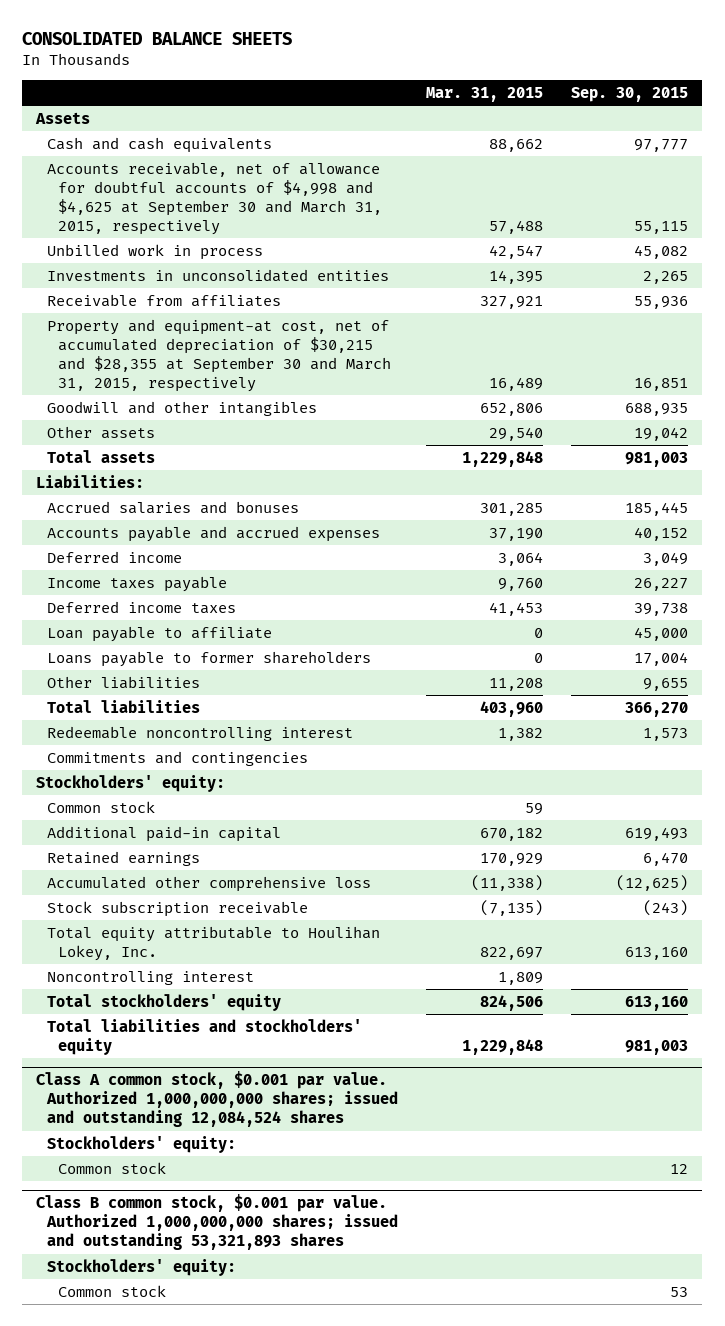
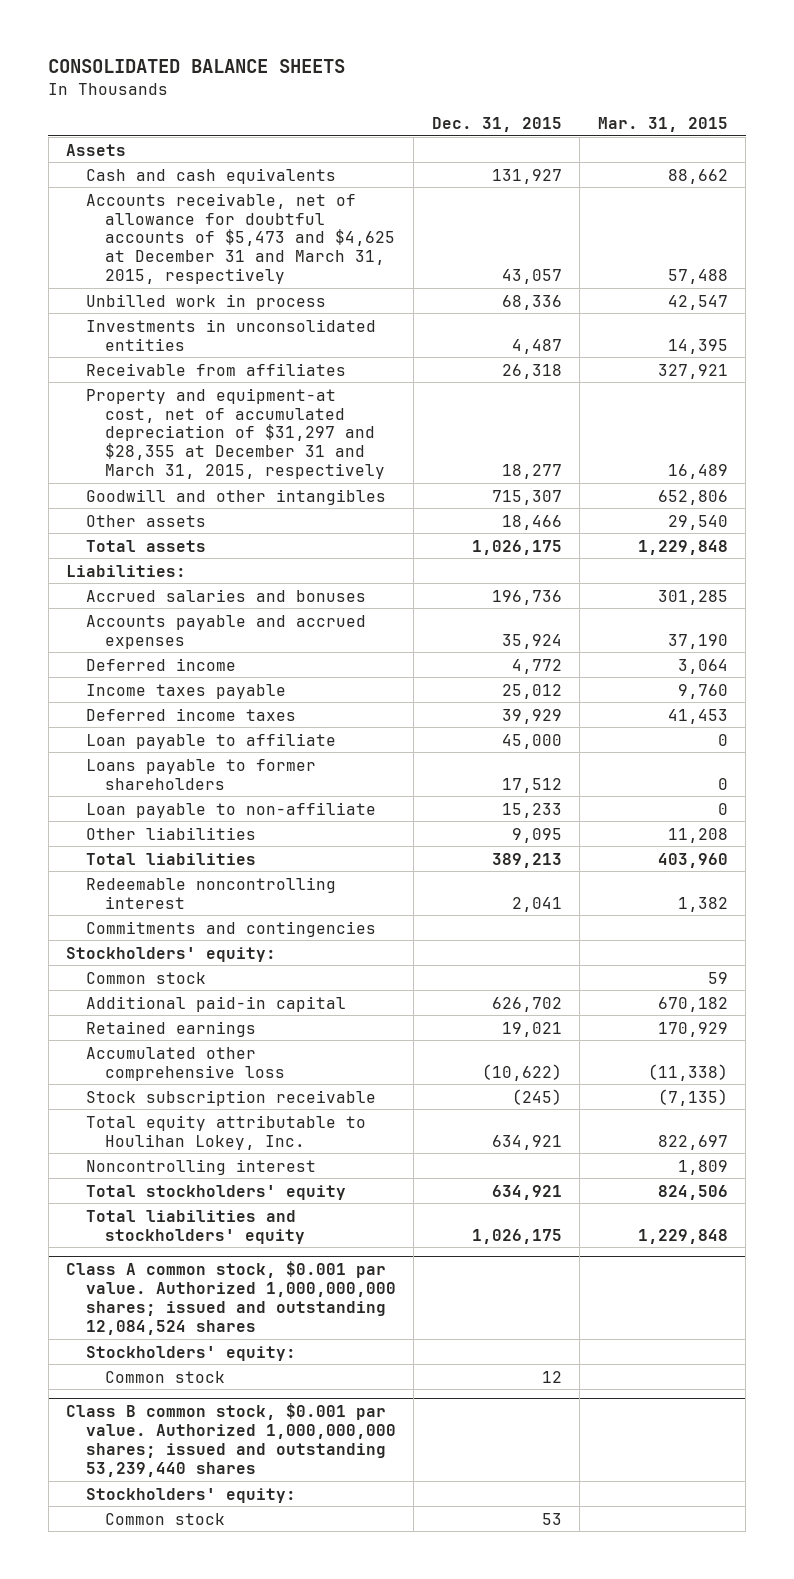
[571,86,689,102] Sep. 30, 2015 -> none
none -> [431,117,562,133] Dec. 31, 2015
[47,161,383,235] Accounts receivable, net of allowance for doubtful accounts of $4,998 and $4,625 at September 30 and March 31, 2015, respectively -> [85,192,396,285] Accounts receivable, net of allowance for doubtful accounts of $5,473 and $4,625 at December 31 and March 31, 2015, respectively
[47,318,392,392] Property and equipment-at cost, net of accumulated depreciation of $30,215 and $28,355 at September 30 and March 31, 2015, respectively -> [85,387,386,480] Property and equipment-at cost, net of accumulated depreciation of $31,297 and $28,355 at December 31 and March 31, 2015, respectively
none -> [85,801,376,818] Loan payable to non-affiliate
[36,1194,399,1251] Class B common stock, $0.001 par value. Authorized 1,000,000,000 shares; issued and outstanding 53,321,893 shares -> [66,1403,396,1477] Class B common stock, $0.001 par value. Authorized 1,000,000,000 shares; issued and outstanding 53,239,440 shares

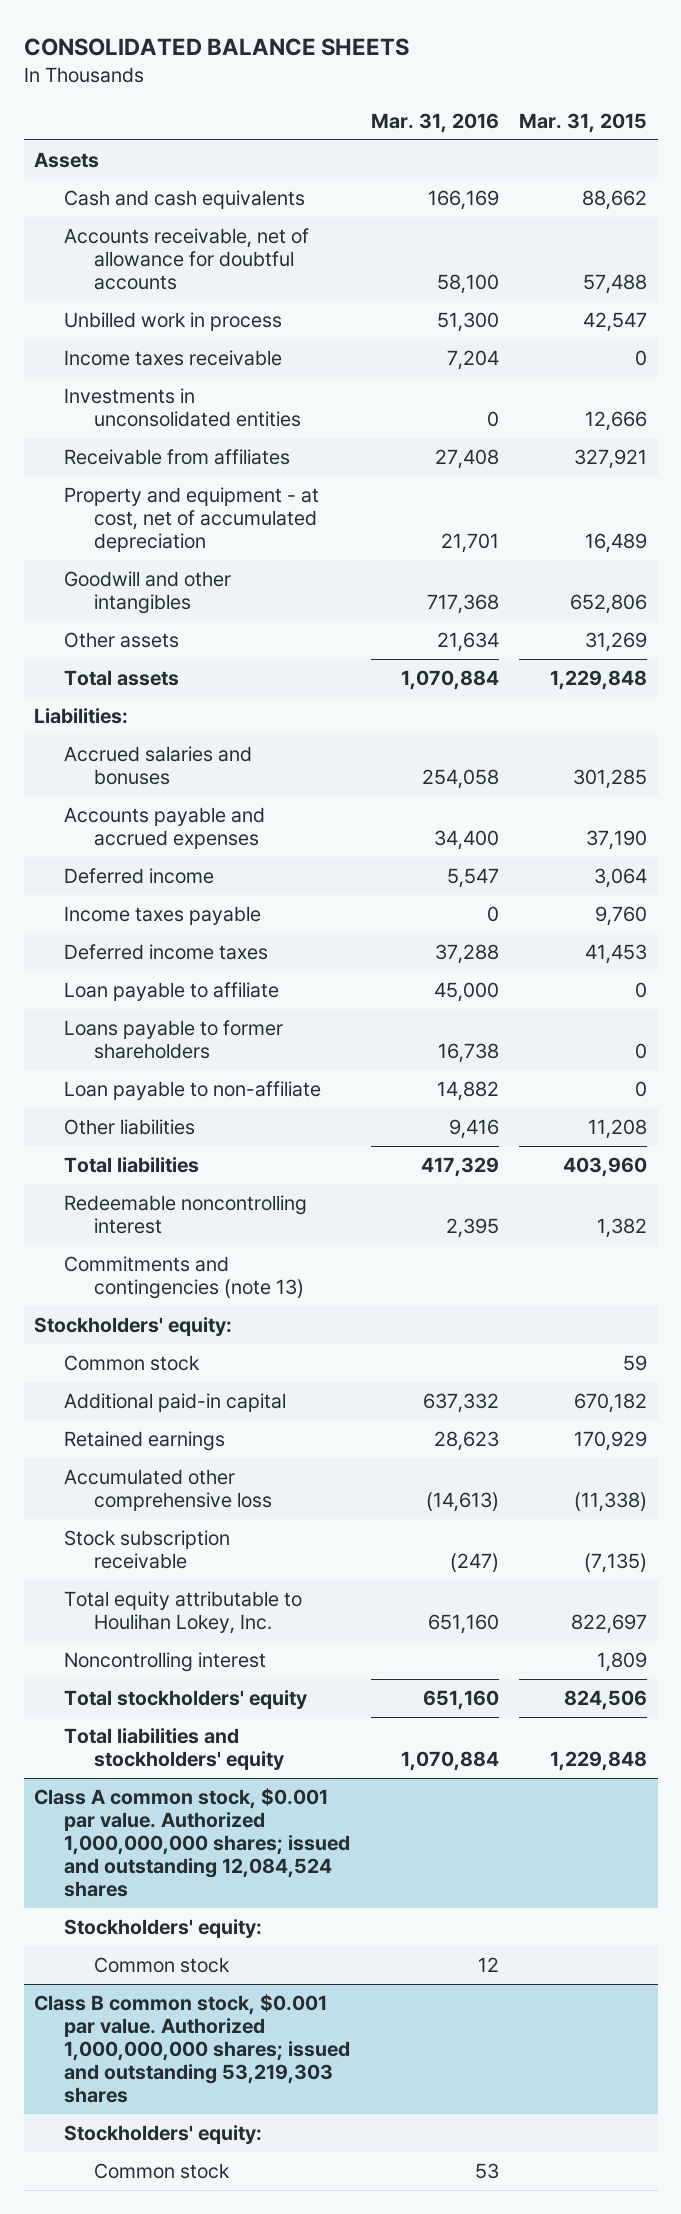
[431,117,562,133] Dec. 31, 2015 -> none
none -> [370,112,499,133] Mar. 31, 2016
[85,192,396,285] Accounts receivable, net of allowance for doubtful accounts of $5,473 and $4,625 at December 31 and March 31, 2015, respectively -> [64,228,310,291] Accounts receivable, net of allowance for doubtful accounts
none -> [64,350,283,367] Income taxes receivable
[667,338,728,354] 14,395 -> [585,411,648,432] 12,666
[85,387,386,480] Property and equipment-at cost, net of accumulated depreciation of $31,297 and $28,355 at December 31 and March 31, 2015, respectively -> [64,487,320,553] Property and equipment - at cost, net of accumulated depreciation
[667,514,728,530] 29,540 -> [585,632,648,653] 31,269
[85,920,376,937] Commitments and contingencies -> [64,1256,305,1300] Commitments and contingencies (note 13)
[66,1403,396,1477] Class B common stock, $0.001 par value. Authorized 1,000,000,000 shares; issued and outstanding 53,239,440 shares -> [34,1994,351,2104] Class B common stock, $0.001 par value. Authorized 1,000,000,000 shares; issued and outstanding 53,219,303 shares

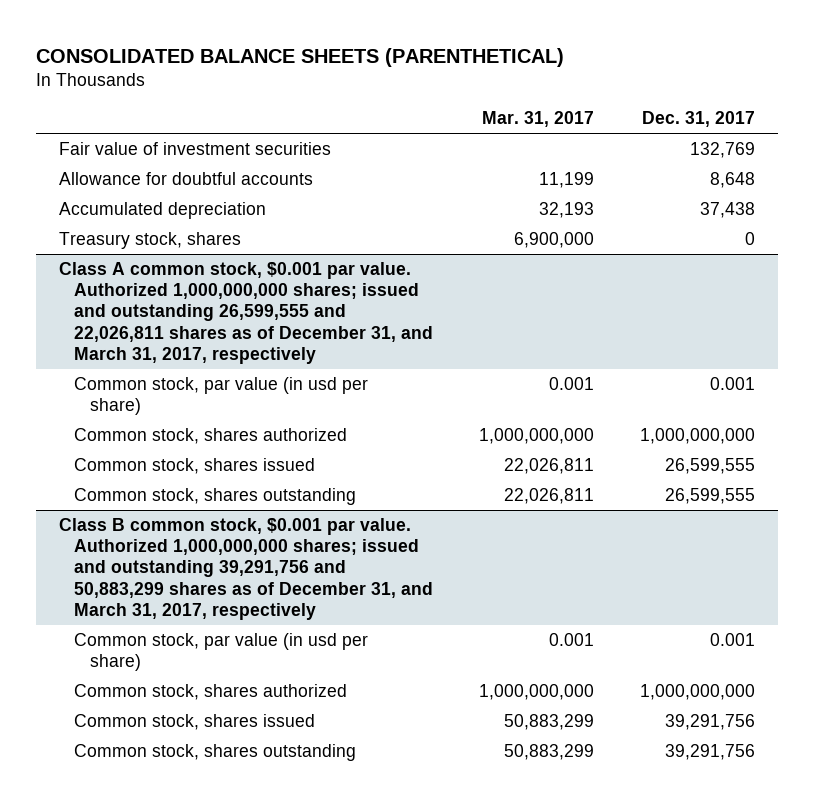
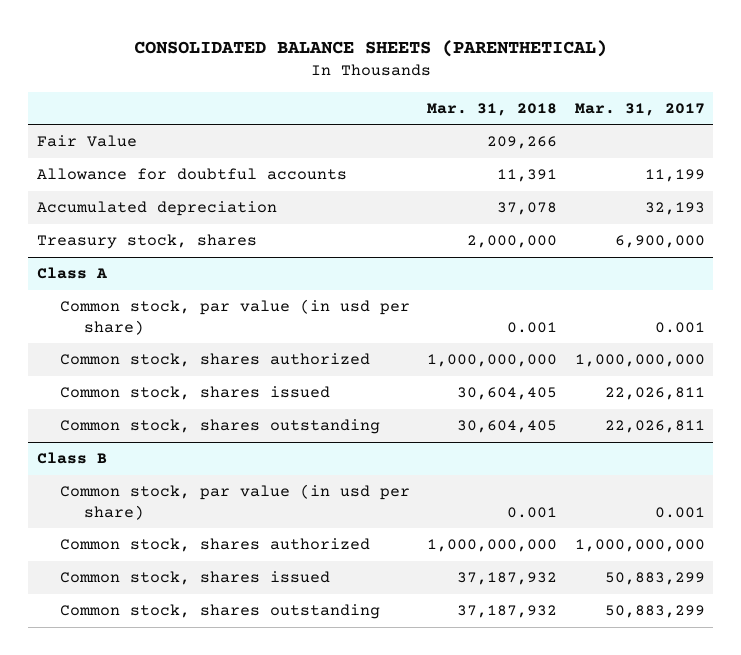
[642,111,756,128] Dec. 31, 2017 -> none
none -> [427,102,558,116] Mar. 31, 2018
[59,141,332,155] Fair value of investment securities -> [36,135,137,148] Fair Value
[59,261,434,364] Class A common stock, $0.001 par value. Authorized 1,000,000,000 shares; issued and outstanding 26,599,555 and 22,026,811 shares as of December 31, and March 31, 2017, respectively -> [36,267,107,280] Class A
[59,517,434,620] Class B common stock, $0.001 par value. Authorized 1,000,000,000 shares; issued and outstanding 39,291,756 and 50,883,299 shares as of December 31, and March 31, 2017, respectively -> [36,452,107,465] Class B

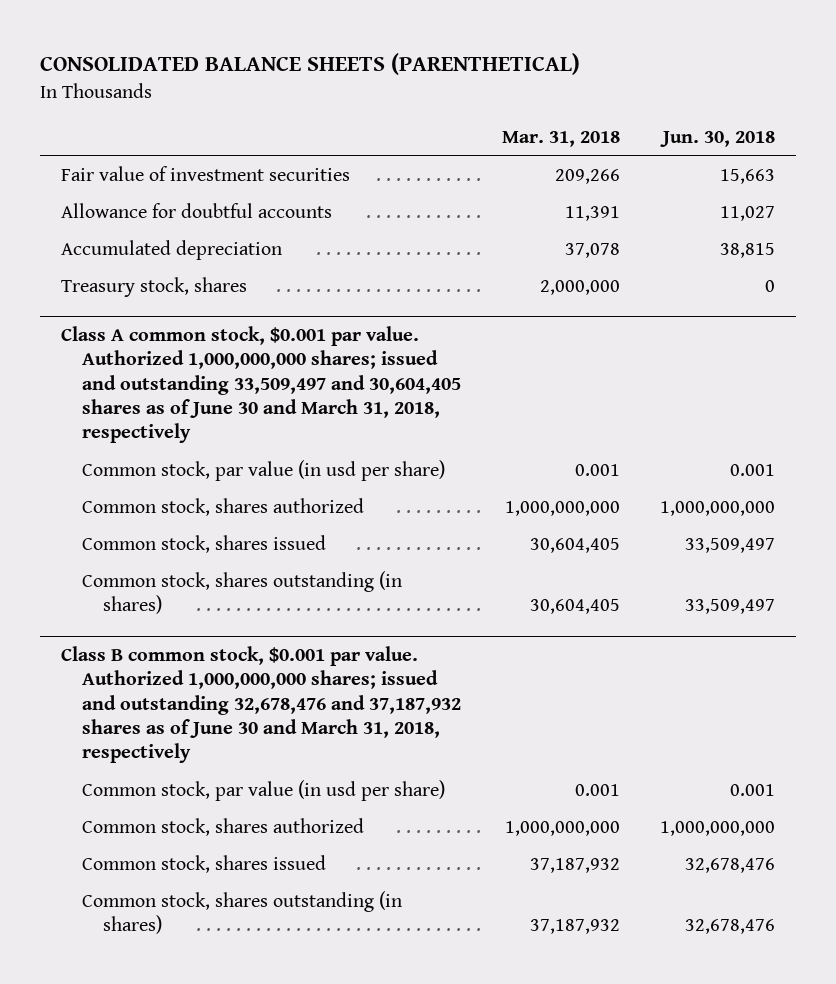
[574,102,705,116] Mar. 31, 2017 -> none
none -> [660,130,776,147] Jun. 30, 2018
[36,135,137,148] Fair Value -> [60,165,350,181] Fair value of investment securities
[36,267,107,280] Class A -> [60,325,461,444] Class A common stock, $0.001 par value. Authorized 1,000,000,000 shares; issued and outstanding 33,509,497 and 30,604,405 shares as of June 30 and March 31, 2018, respectively
[60,419,381,435] Common stock, shares outstanding -> [81,570,402,615] Common stock, shares outstanding (in shares)
[36,452,107,465] Class B -> [60,645,461,764] Class B common stock, $0.001 par value. Authorized 1,000,000,000 shares; issued and outstanding 32,678,476 and 37,187,932 shares as of June 30 and March 31, 2018, respectively
[60,604,381,620] Common stock, shares outstanding -> [81,890,402,935] Common stock, shares outstanding (in shares)

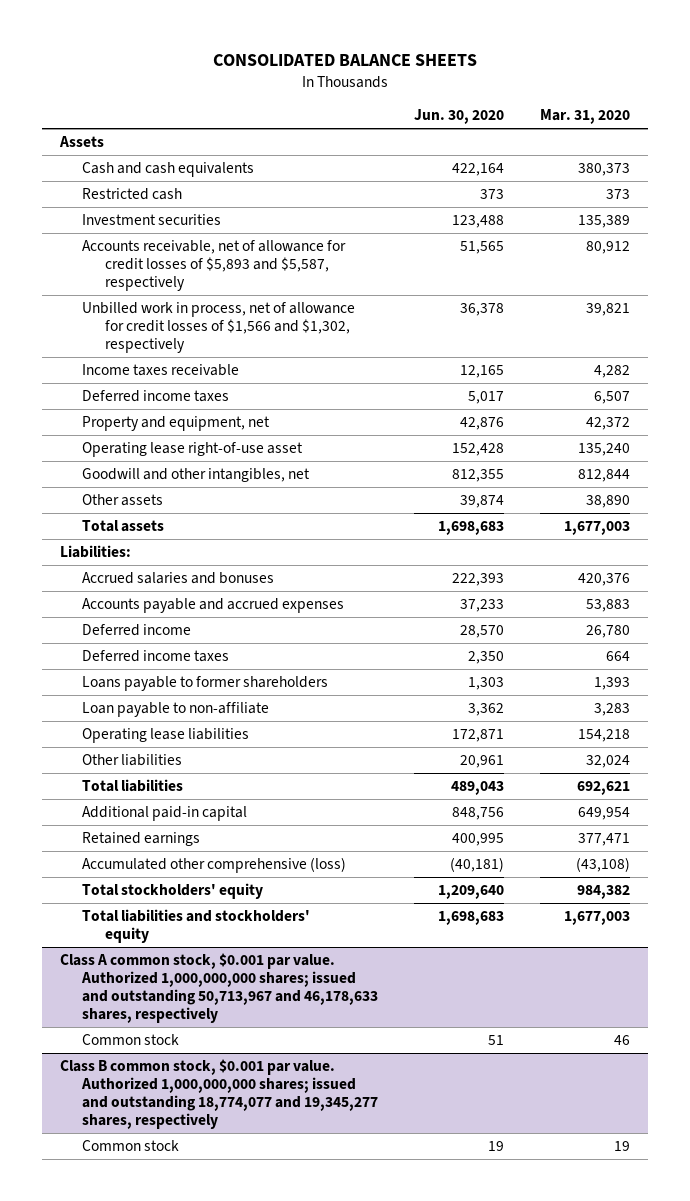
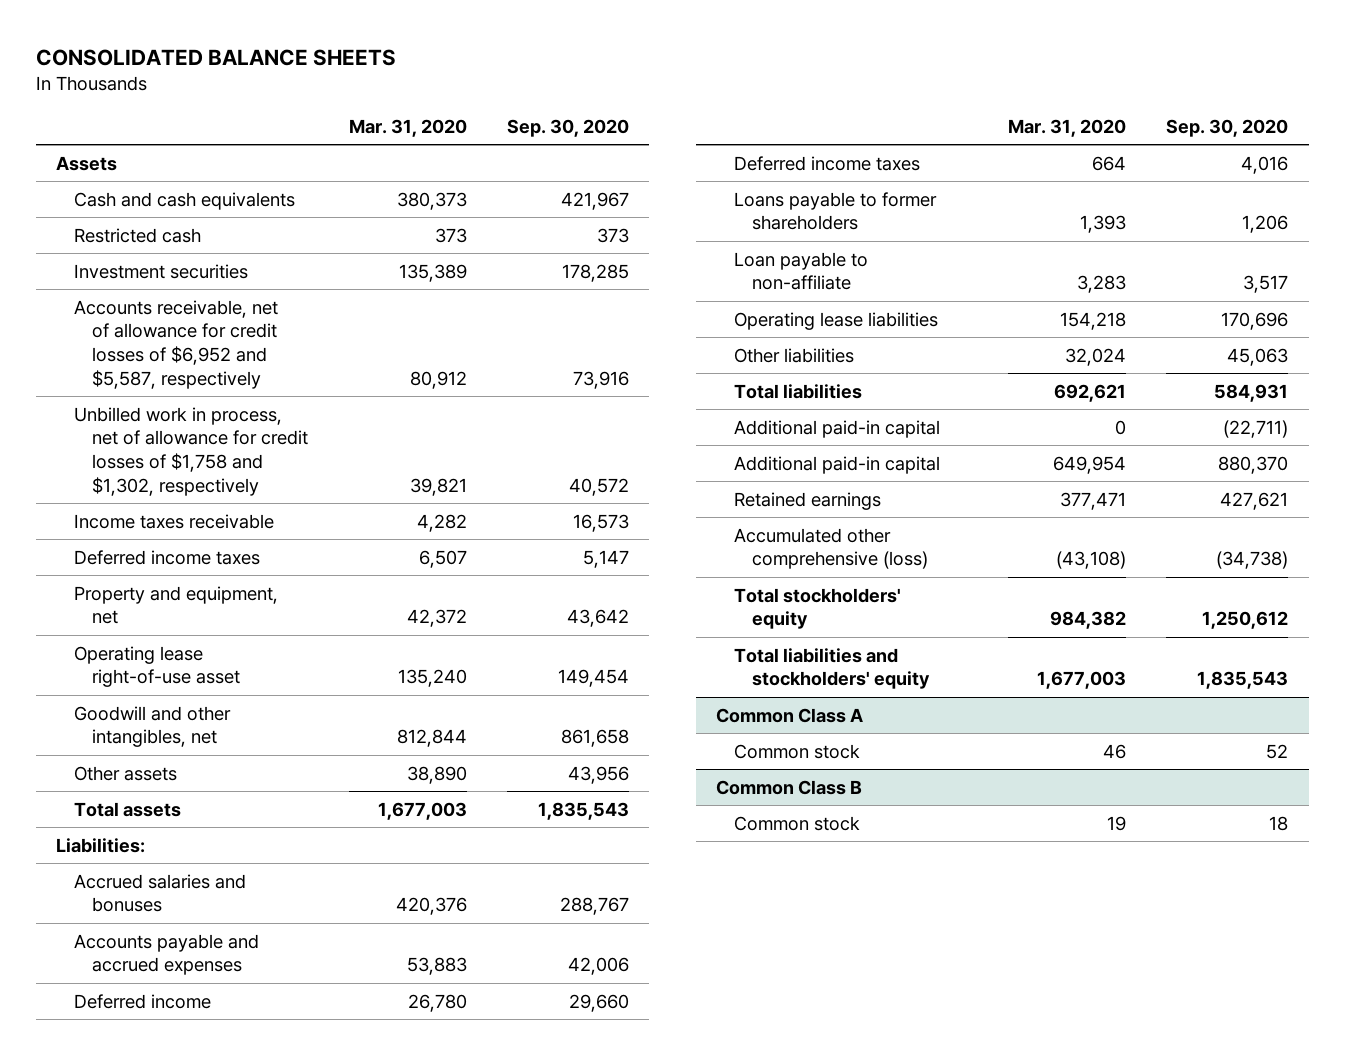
[414,109,505,125] Jun. 30, 2020 -> none
none -> [506,119,629,138] Sep. 30, 2020
[82,240,347,292] Accounts receivable, net of allowance for credit losses of $5,893 and $5,587, respectively -> [74,299,279,389] Accounts receivable, net of allowance for credit losses of $6,952 and $5,587, respectively
[82,302,356,354] Unbilled work in process, net of allowance for credit losses of $1,566 and $1,302, respectively -> [74,406,309,496] Unbilled work in process, net of allowance for credit losses of $1,758 and $1,302, respectively
none -> [733,419,940,438] Additional paid-in capital
[59,953,379,1024] Class A common stock, $0.001 par value. Authorized 1,000,000,000 shares; issued and outstanding 50,713,967 and 46,178,633 shares, respectively -> [715,707,863,723] Common Class A
[59,1059,379,1130] Class B common stock, $0.001 par value. Authorized 1,000,000,000 shares; issued and outstanding 18,774,077 and 19,345,277 shares, respectively -> [715,779,862,795] Common Class B

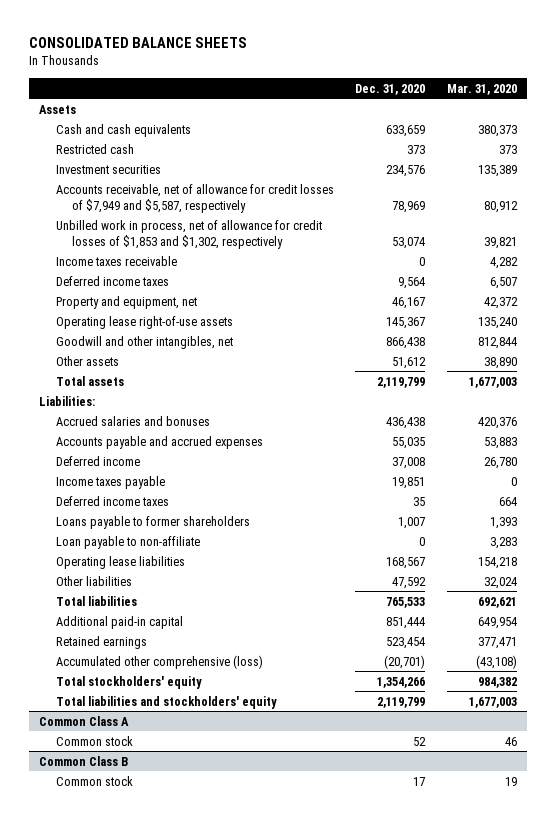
[506,119,629,138] Sep. 30, 2020 -> none
none -> [355,83,426,95] Dec. 31, 2020
[74,299,279,389] Accounts receivable, net of allowance for credit losses of $6,952 and $5,587, respectively -> [55,183,334,213] Accounts receivable, net of allowance for credit losses of $7,949 and $5,587, respectively
[74,406,309,496] Unbilled work in process, net of allowance for credit losses of $1,758 and $1,302, respectively -> [55,219,322,249] Unbilled work in process, net of allowance for credit losses of $1,853 and $1,302, respectively
[74,645,241,688] Operating lease right-of-use asset -> [55,315,233,329] Operating lease right-of-use assets
none -> [55,475,165,489] Income taxes payable
[733,419,940,438] Additional paid-in capital -> none

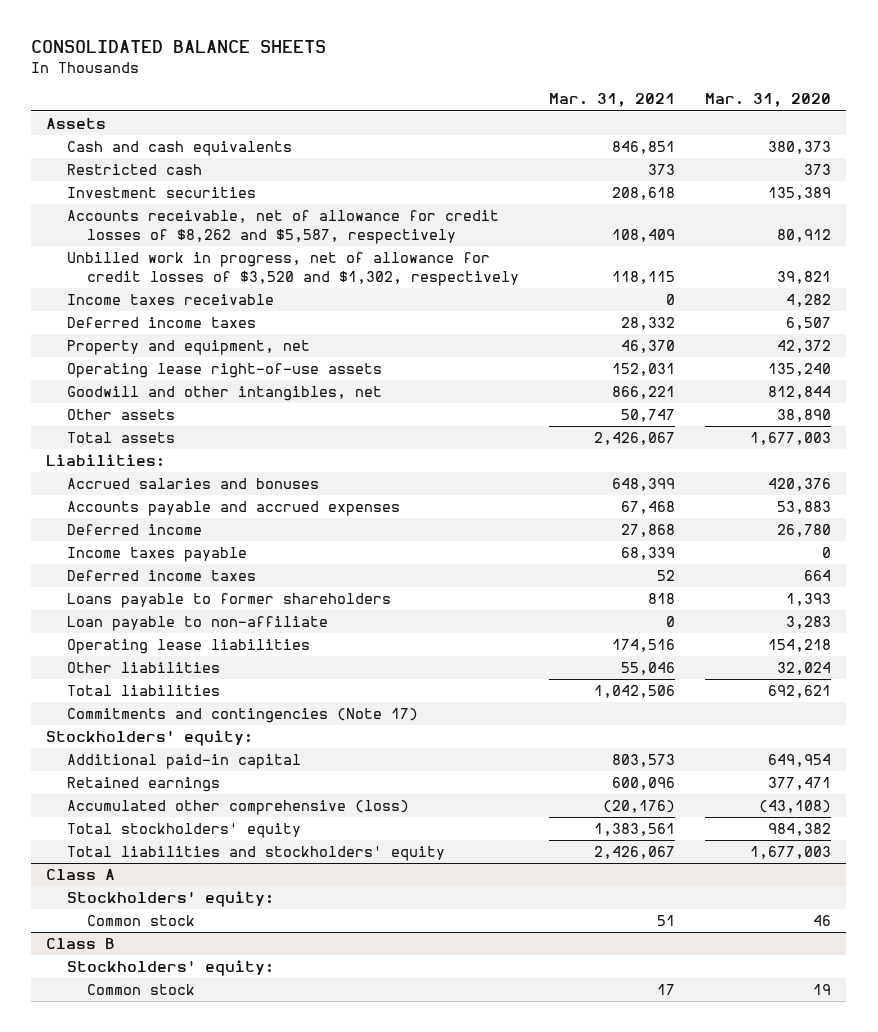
[355,83,426,95] Dec. 31, 2020 -> none
none -> [549,93,676,108] Mar. 31, 2021
[55,183,334,213] Accounts receivable, net of allowance for credit losses of $7,949 and $5,587, respectively -> [66,210,499,244] Accounts receivable, net of allowance for credit losses of $8,262 and $5,587, respectively
[55,219,322,249] Unbilled work in process, net of allowance for credit losses of $1,853 and $1,302, respectively -> [66,252,519,286] Unbilled work in progress, net of allowance for credit losses of $3,520 and $1,302, respectively
none -> [66,708,418,724] Commitments and contingencies (Note 17)
none -> [46,730,254,747] Stockholders' equity:
[39,715,130,726] Common Class A -> [46,869,116,881] Class A
none -> [66,891,274,908] Stockholders' equity:
[39,755,129,766] Common Class B -> [46,938,116,950] Class B
none -> [66,960,274,977] Stockholders' equity:

